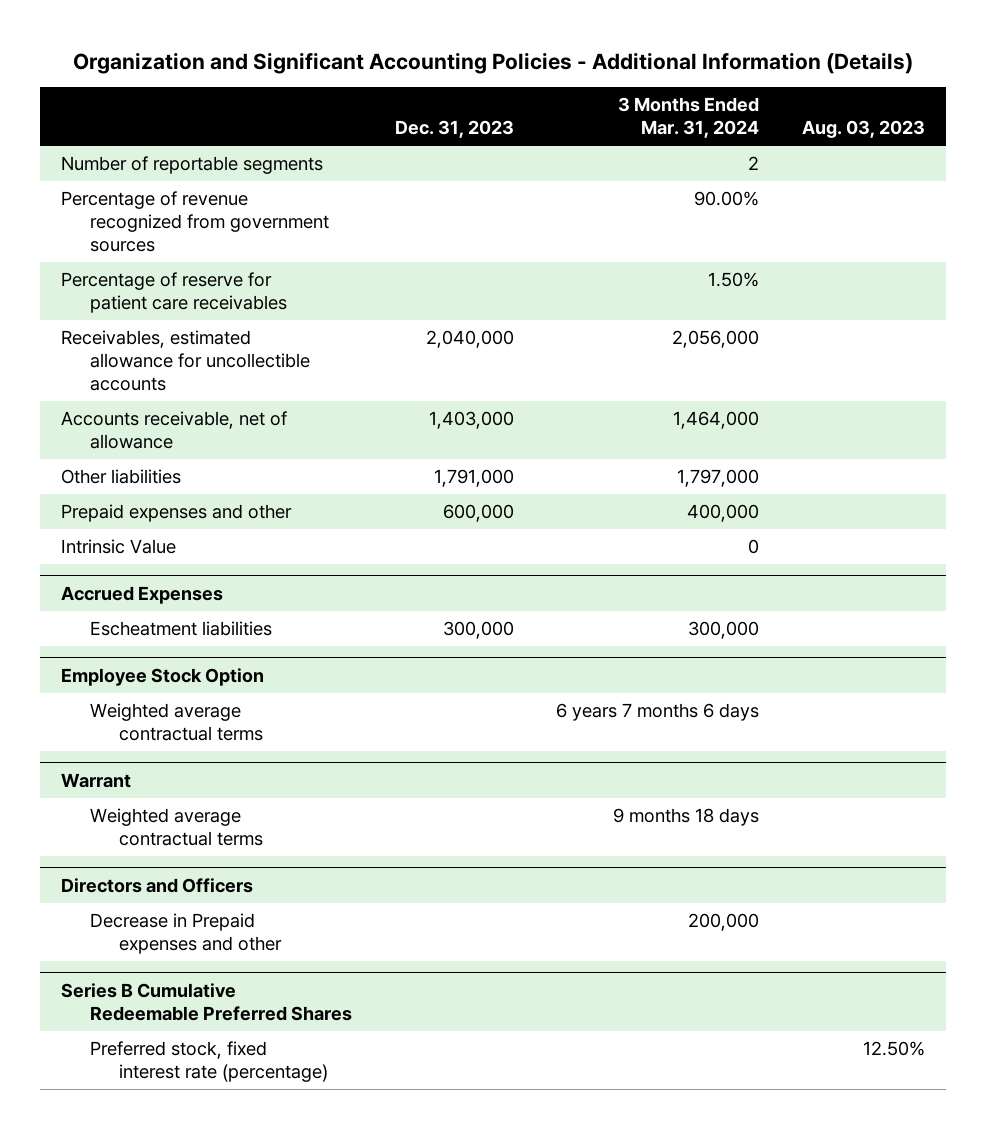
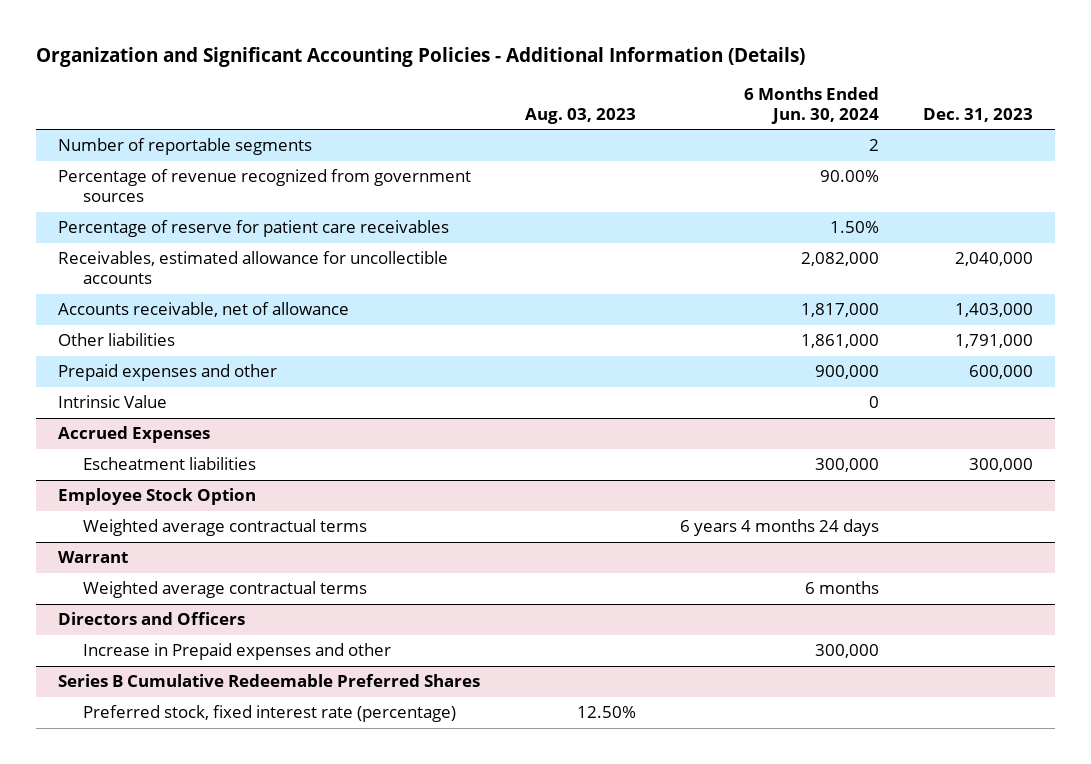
[618,97,760,139] 3 Months Ended Mar. 31, 2024 -> none
none -> [743,86,879,124] 6 Months Ended Jun. 30, 2024
[90,913,282,955] Decrease in Prepaid expenses and other -> [83,643,392,661] Increase in Prepaid expenses and other

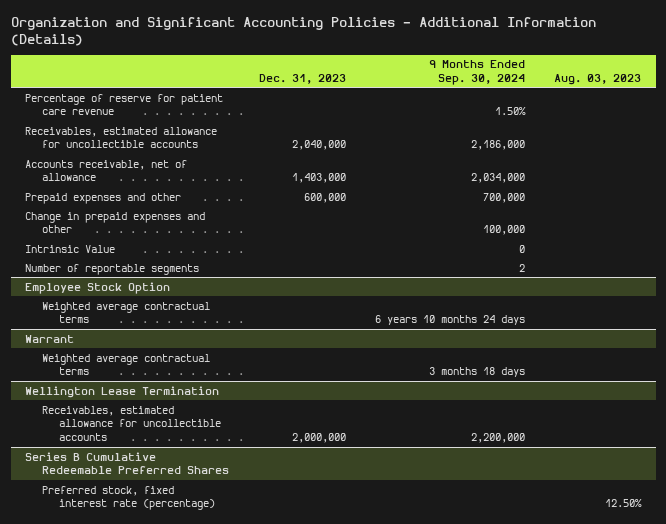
[743,86,879,124] 6 Months Ended Jun. 30, 2024 -> none
none -> [428,60,525,85] 9 Months Ended Sep. 30, 2024
[58,169,472,203] Percentage of revenue recognized from government sources -> none
[58,220,450,238] Percentage of reserve for patient care receivables -> [25,93,224,116] Percentage of reserve for patient care revenue
[58,333,176,347] Other liabilities -> none
none -> [25,211,206,234] Change in prepaid expenses and other
[58,426,211,444] Accrued Expenses -> none
[83,457,257,471] Escheatment liabilities -> none
[58,138,313,156] Number of reportable segments -> [25,263,200,275] Number of reportable segments
[58,612,246,626] Directors and Officers -> none
[83,643,392,661] Increase in Prepaid expenses and other -> none
none -> [25,385,220,398] Wellington Lease Termination
none -> [42,405,222,442] Receivables, estimated allowance for uncollectible accounts

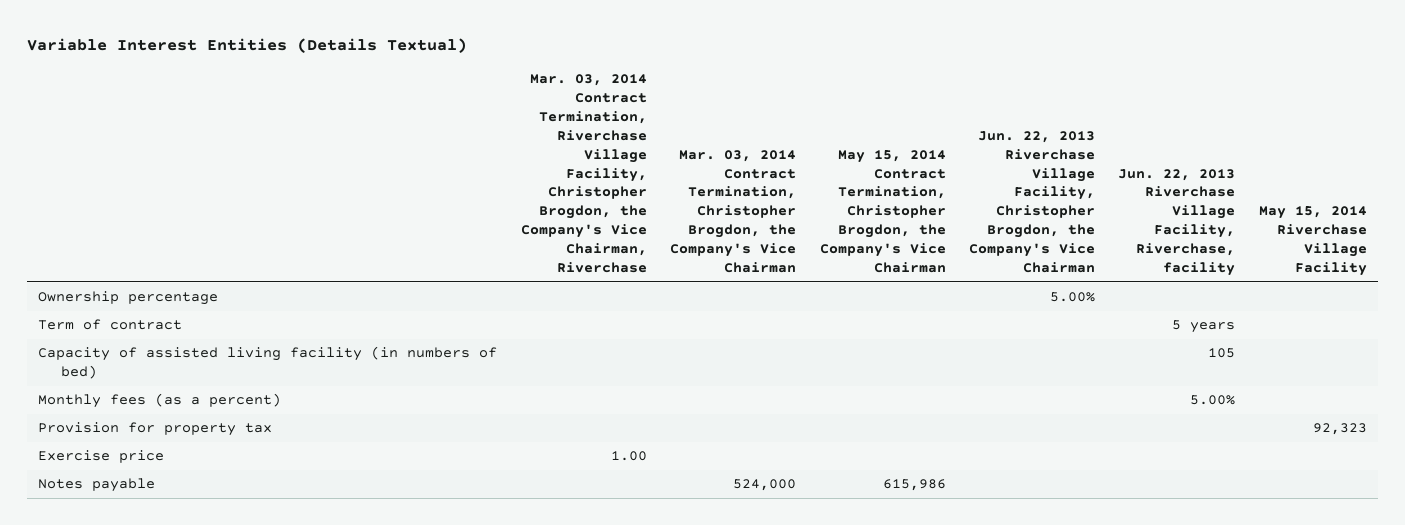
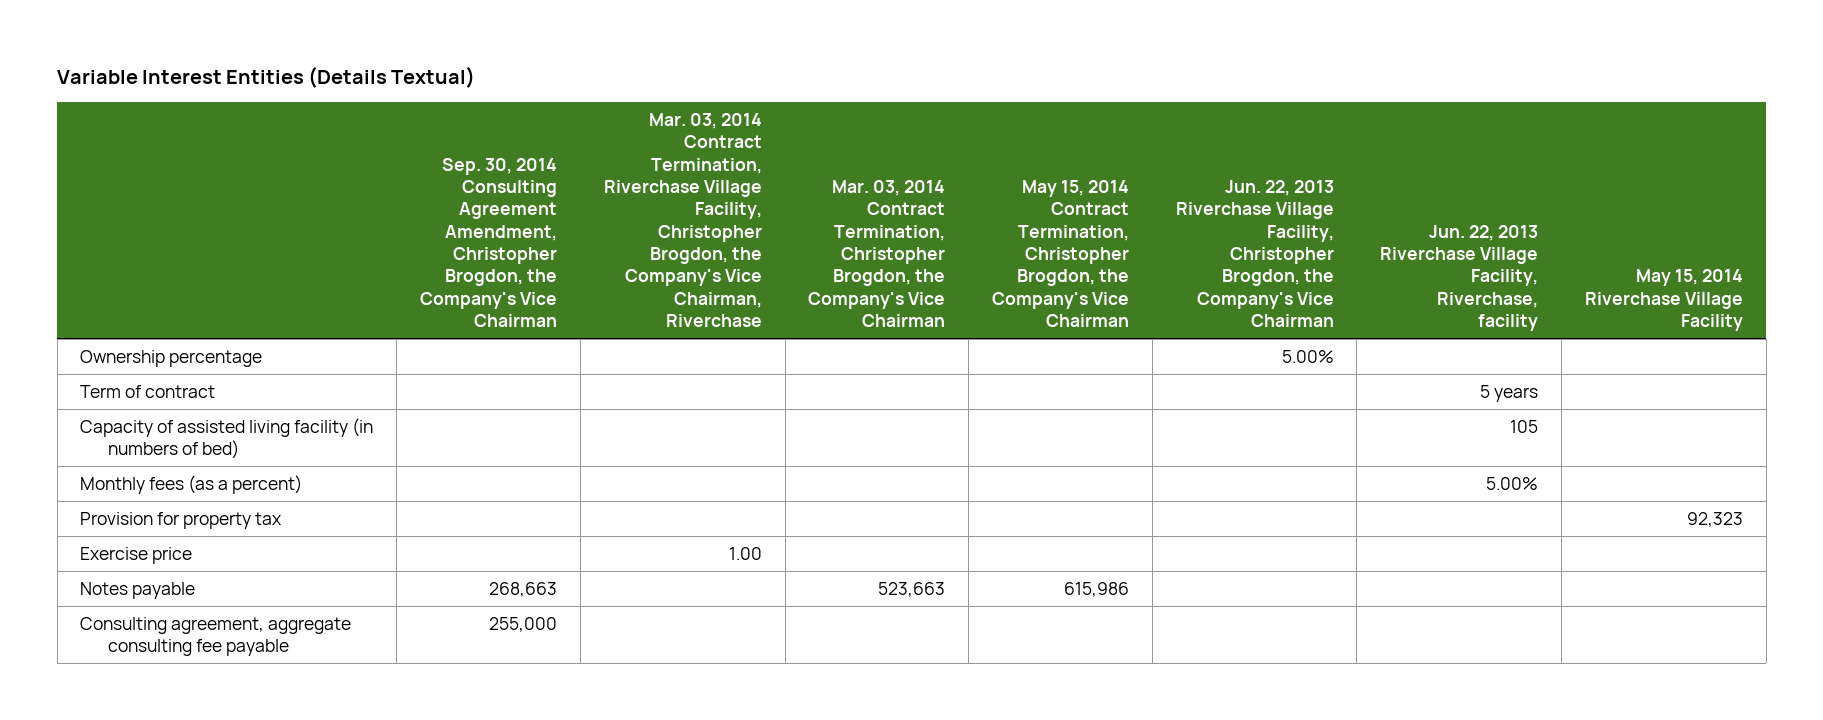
none -> [420,157,558,328] Sep. 30, 2014 Consulting Agreement Amendment, Christopher Brogdon, the Company's Vice Chairman
[733,479,797,492] 524,000 -> [878,581,946,597] 523,663
none -> [80,616,352,657] Consulting agreement, aggregate consulting fee payable

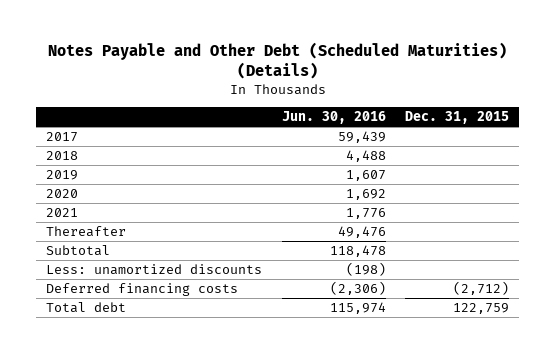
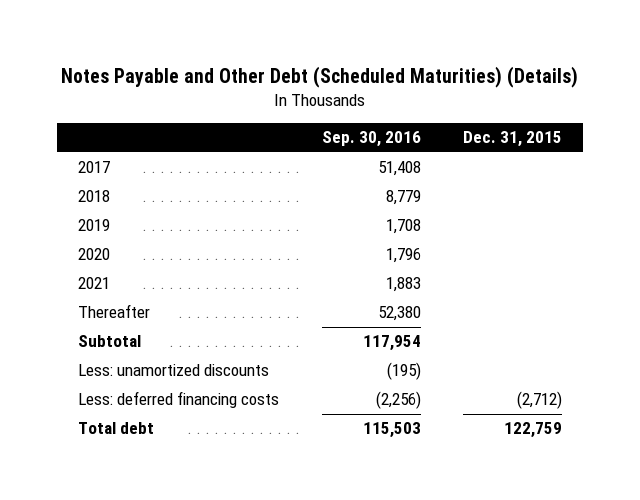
[281,111,386,125] Jun. 30, 2016 -> none
none -> [321,131,421,148] Sep. 30, 2016
[45,282,238,296] Deferred financing costs -> [78,391,280,409] Less: deferred financing costs

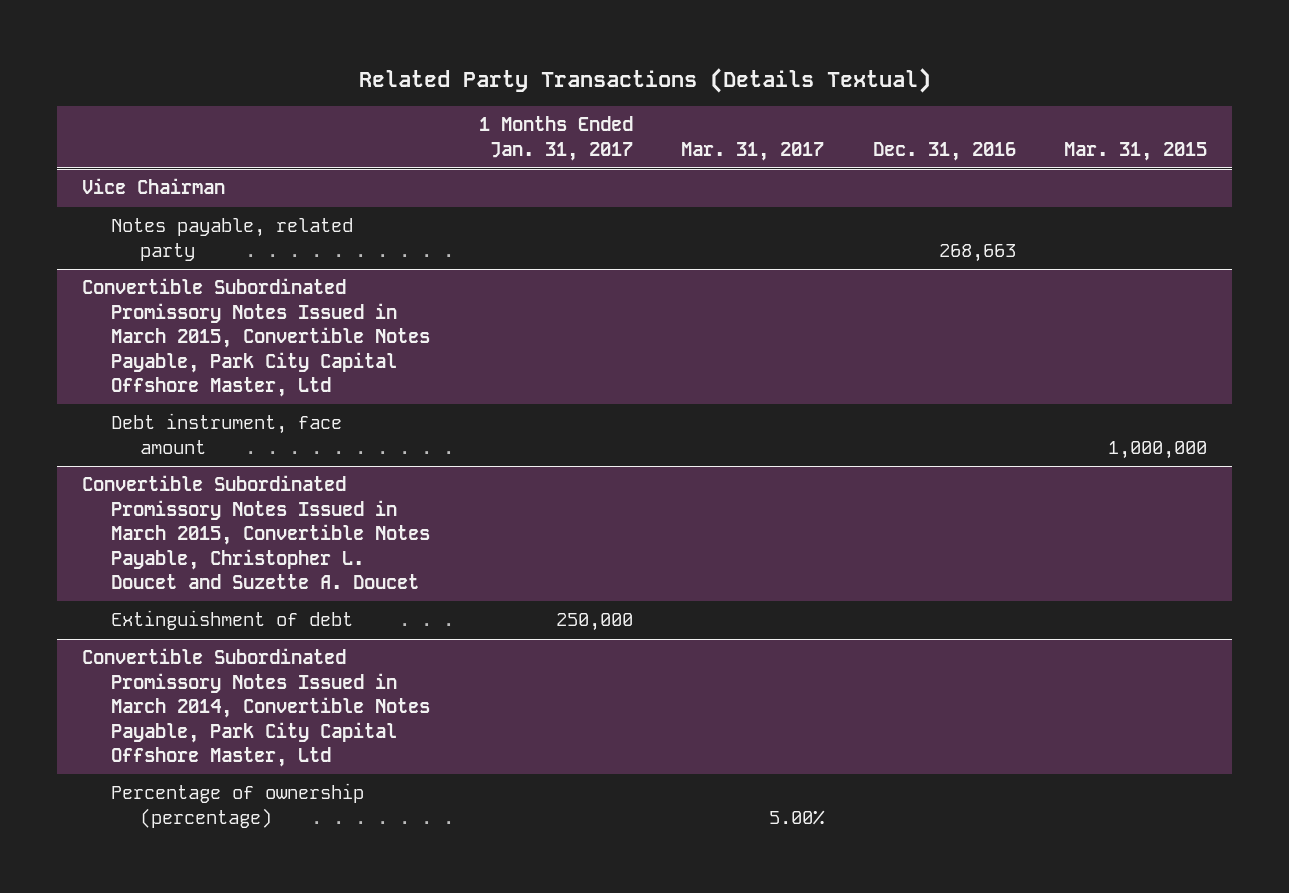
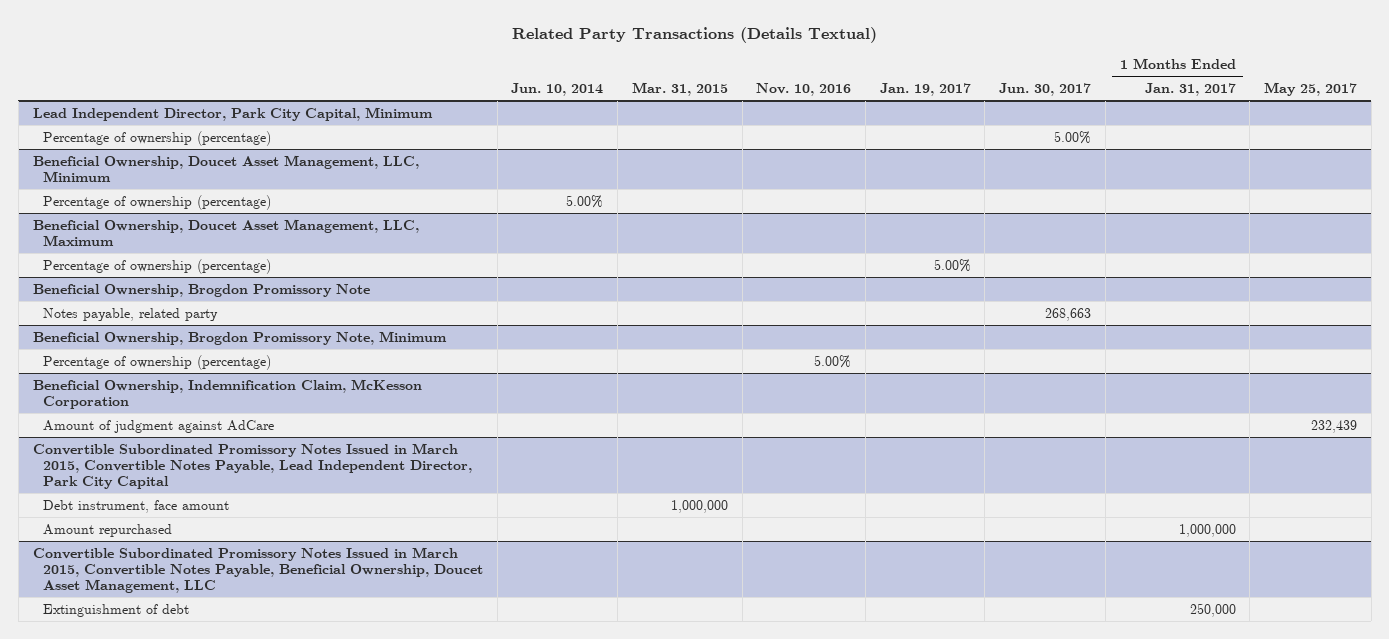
[681,141,825,161] Mar. 31, 2017 -> none
[872,141,1016,161] Dec. 31, 2016 -> none
none -> [511,83,604,97] Jun. 10, 2014
none -> [756,83,852,97] Nov. 10, 2016
none -> [879,83,971,97] Jan. 19, 2017
none -> [999,83,1092,97] Jun. 30, 2017
none -> [1263,82,1357,97] May 25, 2017
[81,178,225,195] Vice Chairman -> none
[110,218,353,261] Notes payable, related party -> none
none -> [32,106,433,121] Lead Independent Director, Park City Capital, Minimum
none -> [42,130,271,146] Percentage of ownership (percentage)
none -> [32,154,419,182] Beneficial Ownership, Doucet Asset Management, LLC, Minimum
none -> [42,194,271,210] Percentage of ownership (percentage)
none -> [32,218,419,246] Beneficial Ownership, Doucet Asset Management, LLC, Maximum
none -> [42,258,271,274] Percentage of ownership (percentage)
none -> [32,283,370,297] Beneficial Ownership, Brogdon Promissory Note
none -> [42,307,218,321] Notes payable, related party
none -> [32,330,447,345] Beneficial Ownership, Brogdon Promissory Note, Minimum
none -> [42,354,271,370] Percentage of ownership (percentage)
none -> [32,378,422,409] Beneficial Ownership, Indemnification Claim, McKesson Corporation
none -> [42,419,274,433] Amount of judgment against AdCare
[81,278,430,398] Convertible Subordinated Promissory Notes Issued in March 2015, Convertible Notes Payable, Park City Capital Offshore Master, Ltd -> [32,442,472,490] Convertible Subordinated Promissory Notes Issued in March 2015, Convertible Notes Payable, Lead Independent Director, Park City Capital
none -> [42,523,172,537] Amount repurchased
[81,475,430,590] Convertible Subordinated Promissory Notes Issued in March 2015, Convertible Notes Payable, Christopher L. Doucet and Suzette A. Doucet -> [32,546,483,594] Convertible Subordinated Promissory Notes Issued in March 2015, Convertible Notes Payable, Beneficial Ownership, Doucet Asset Management, LLC
[81,648,430,768] Convertible Subordinated Promissory Notes Issued in March 2014, Convertible Notes Payable, Park City Capital Offshore Master, Ltd -> none
[110,783,364,828] Percentage of ownership (percentage) -> none

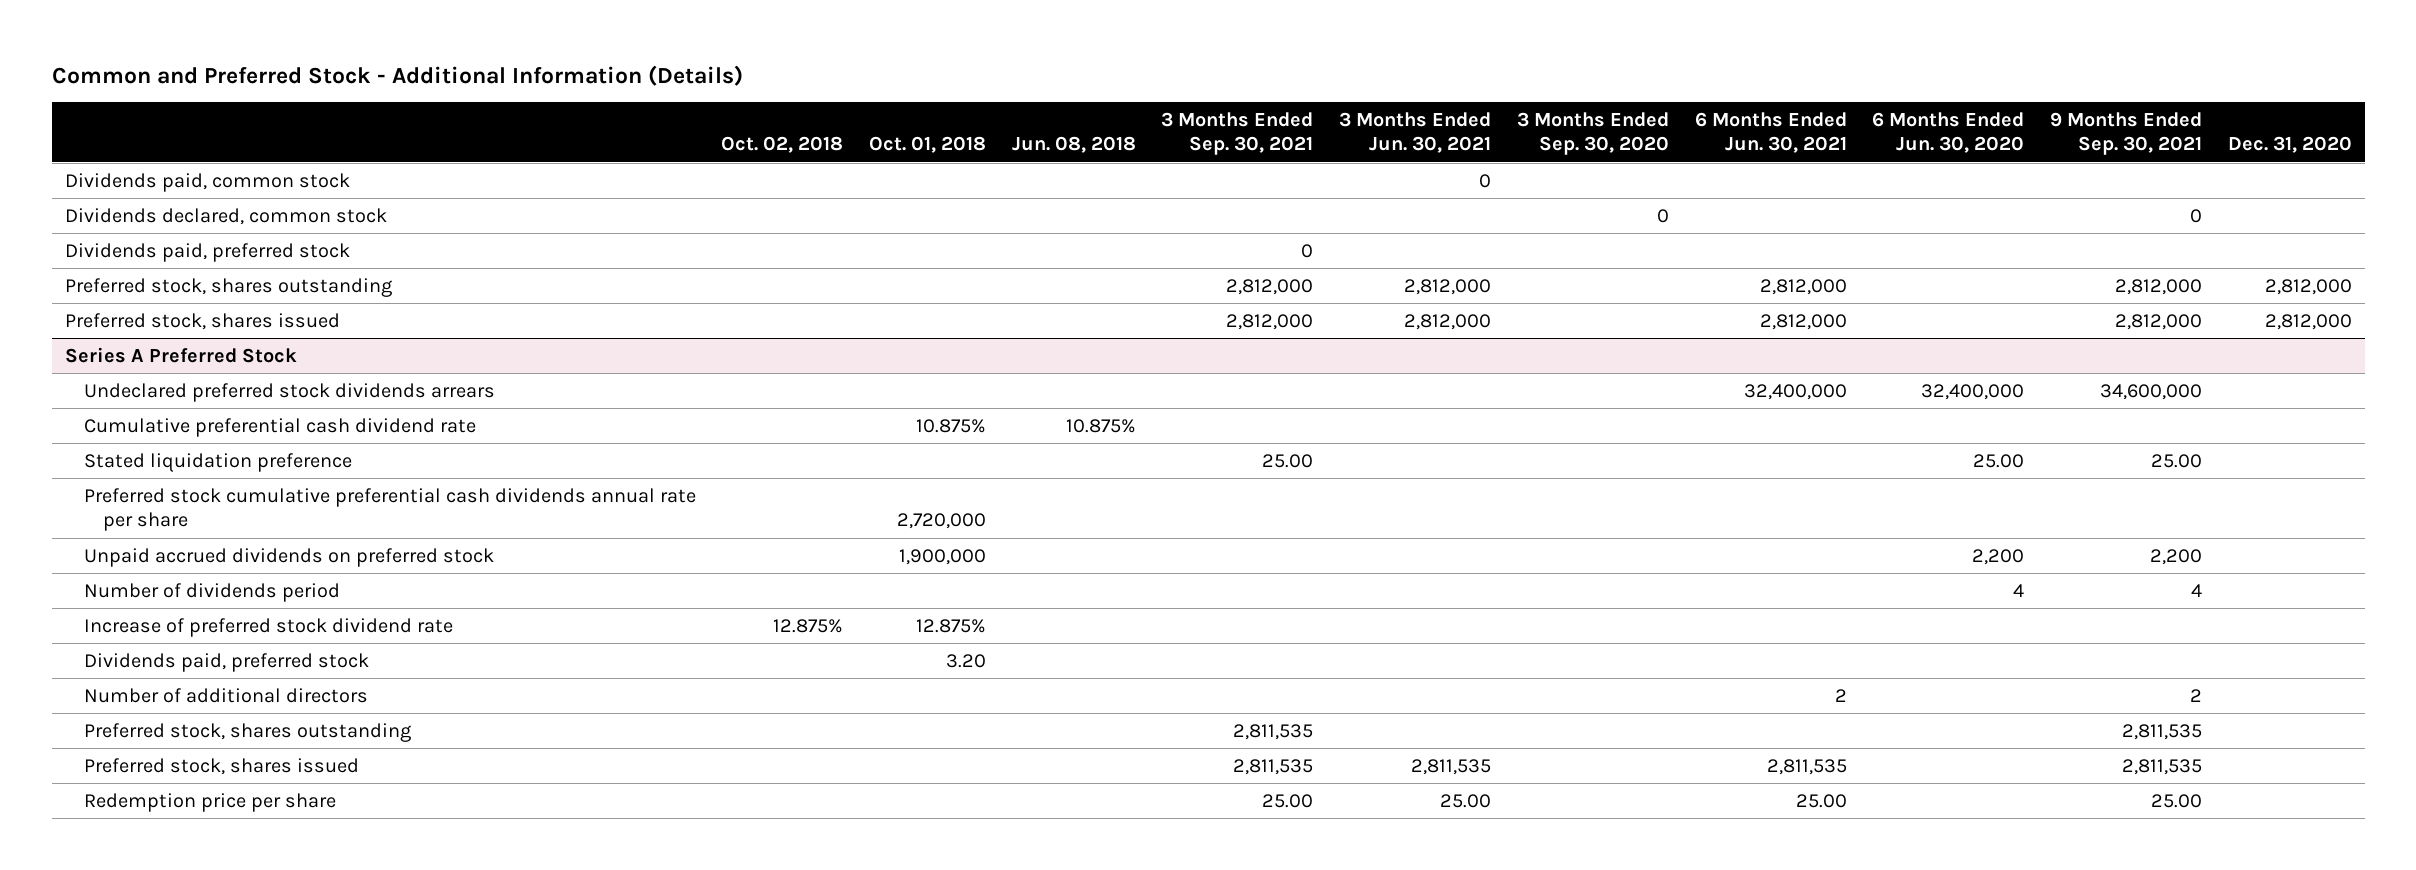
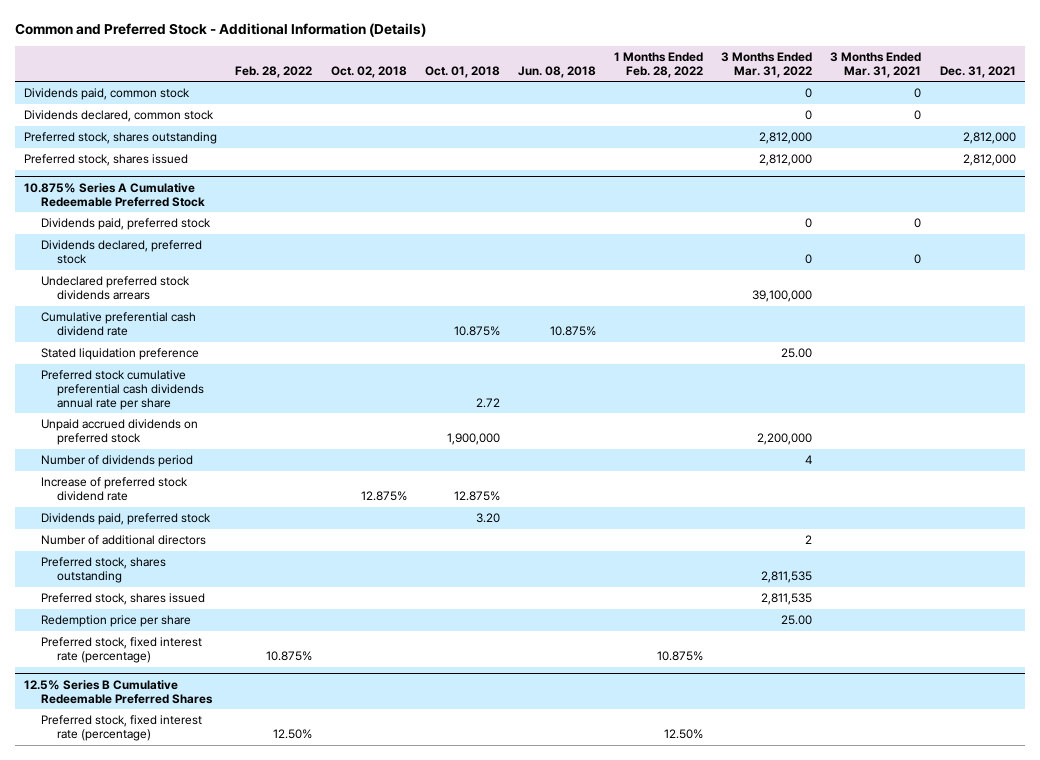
[1161,112,1314,156] 3 Months Ended Sep. 30, 2021 -> none
[1339,112,1492,154] 3 Months Ended Jun. 30, 2021 -> none
[1516,112,1669,156] 3 Months Ended Sep. 30, 2020 -> none
[1694,112,1847,154] 6 Months Ended Jun. 30, 2021 -> none
[1872,112,2025,154] 6 Months Ended Jun. 30, 2020 -> none
[2049,112,2202,156] 9 Months Ended Sep. 30, 2021 -> none
[2227,136,2352,154] Dec. 31, 2020 -> none
none -> [235,65,313,78] Feb. 28, 2022
none -> [614,52,704,78] 1 Months Ended Feb. 28, 2022
none -> [721,52,813,78] 3 Months Ended Mar. 31, 2022
none -> [830,52,922,78] 3 Months Ended Mar. 31, 2021
none -> [939,65,1016,78] Dec. 31, 2021
[64,242,350,262] Dividends paid, preferred stock -> none
[64,346,297,363] Series A Preferred Stock -> [24,183,205,207] 10.875% Series A Cumulative Redeemable Preferred Stock
none -> [40,218,211,231] Dividends paid, preferred stock
none -> [40,240,202,264] Dividends declared, preferred stock
[897,513,987,530] 2,720,000 -> [475,397,500,408] 2.72
none -> [40,637,202,663] Preferred stock, fixed interest rate (percentage)
none -> [24,680,213,704] 12.5% Series B Cumulative Redeemable Preferred Shares
none -> [40,715,202,741] Preferred stock, fixed interest rate (percentage)

